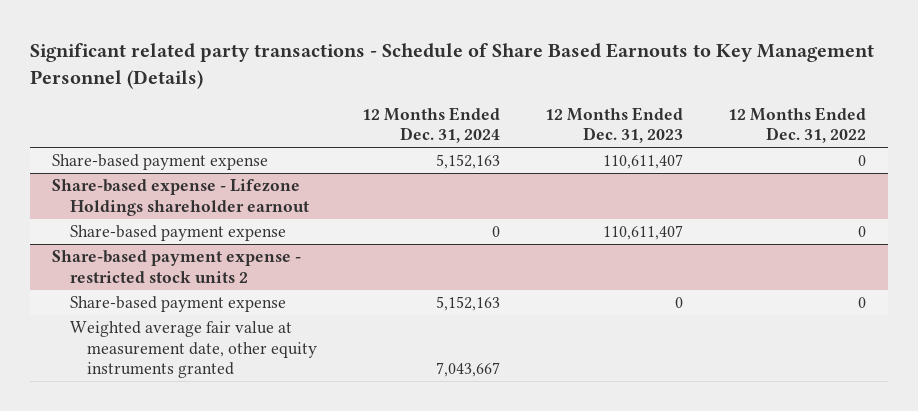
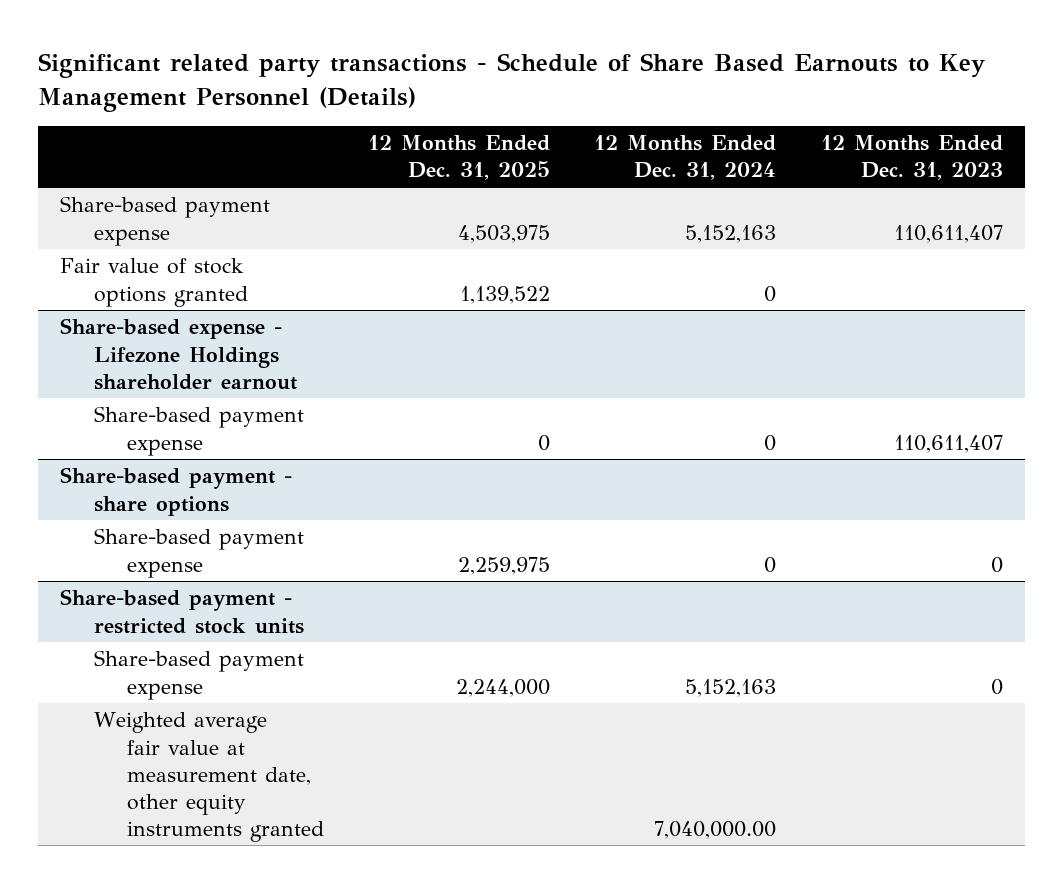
[727,106,866,144] 12 Months Ended Dec. 31, 2022 -> none
none -> [368,135,551,181] 12 Months Ended Dec. 31, 2025
none -> [60,258,248,307] Fair value of stock options granted
none -> [60,467,293,516] Share-based payment - share options
none -> [93,528,304,578] Share-based payment expense
[52,250,302,283] Share-based payment expense - restricted stock units 2 -> [60,589,304,634] Share-based payment - restricted stock units
[435,362,500,378] 7,043,667 -> [654,820,777,839] 7,040,000.00

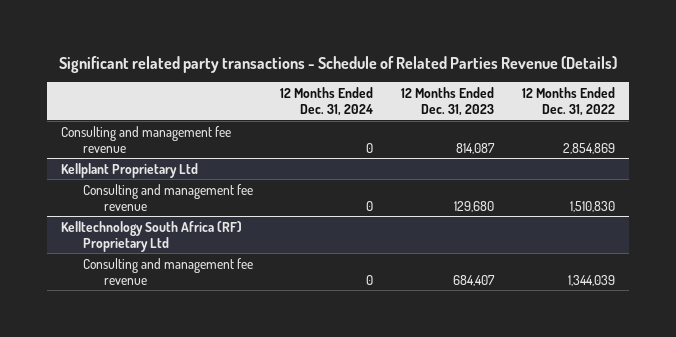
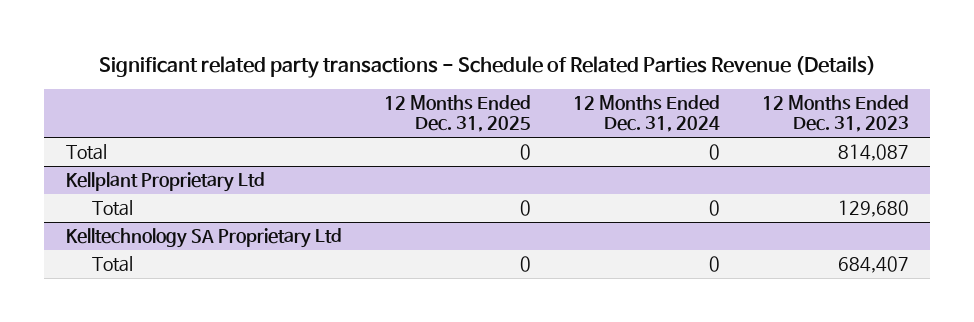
[522,86,616,116] 12 Months Ended Dec. 31, 2022 -> none
none -> [383,95,531,133] 12 Months Ended Dec. 31, 2025
[61,125,232,153] Consulting and management fee revenue -> [65,144,107,161] Total
[82,183,253,211] Consulting and management fee revenue -> [92,200,134,217] Total
[61,220,243,252] Kelltechnology South Africa (RF) Proprietary Ltd -> [65,228,342,249] Kelltechnology SA Proprietary Ltd
[82,257,253,285] Consulting and management fee revenue -> [92,256,134,273] Total

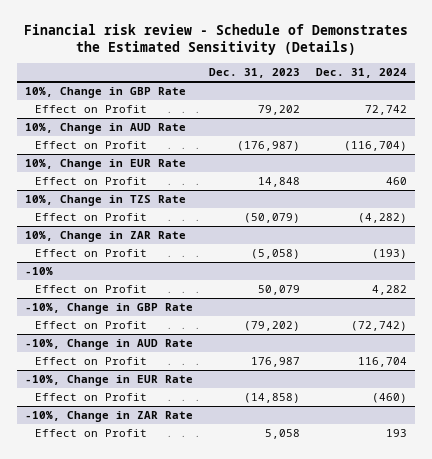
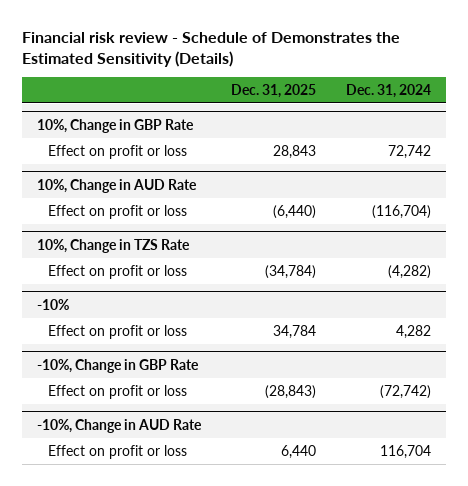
[209,68,301,79] Dec. 31, 2023 -> none
none -> [230,83,316,98] Dec. 31, 2025
[34,104,147,113] Effect on Profit -> [48,144,188,159] Effect on profit or loss
[25,158,187,170] 10%, Change in EUR Rate -> none
[34,176,147,185] Effect on Profit -> none
[34,140,147,149] Effect on Profit -> [48,204,188,219] Effect on profit or loss
[25,230,187,242] 10%, Change in ZAR Rate -> none
[34,248,147,257] Effect on Profit -> none
[34,212,147,221] Effect on Profit -> [48,264,188,279] Effect on profit or loss
[34,284,147,293] Effect on Profit -> [48,324,188,339] Effect on profit or loss
[34,320,147,329] Effect on Profit -> [48,384,188,399] Effect on profit or loss
[25,374,194,386] -10%, Change in EUR Rate -> none
[34,392,147,401] Effect on Profit -> none
[25,410,194,422] -10%, Change in ZAR Rate -> none
[34,428,147,437] Effect on Profit -> none
[34,356,147,365] Effect on Profit -> [48,444,188,459] Effect on profit or loss

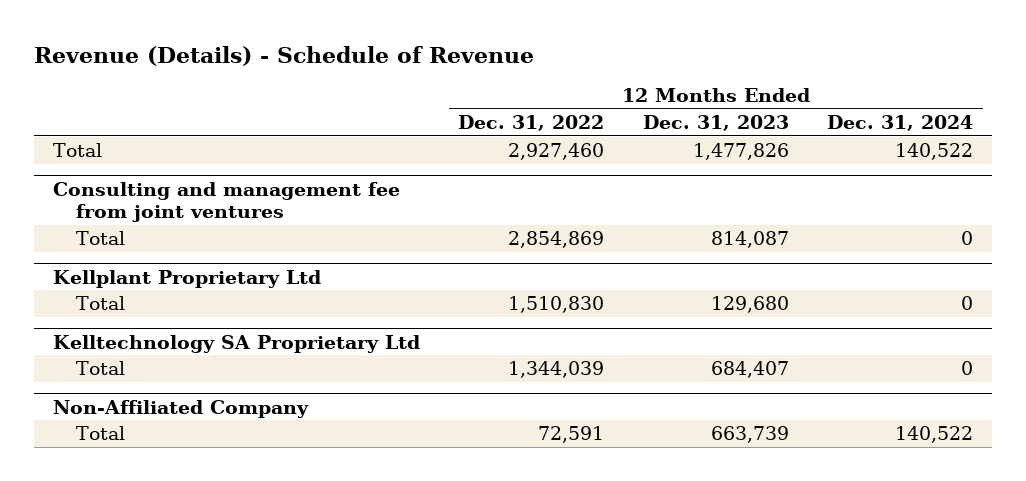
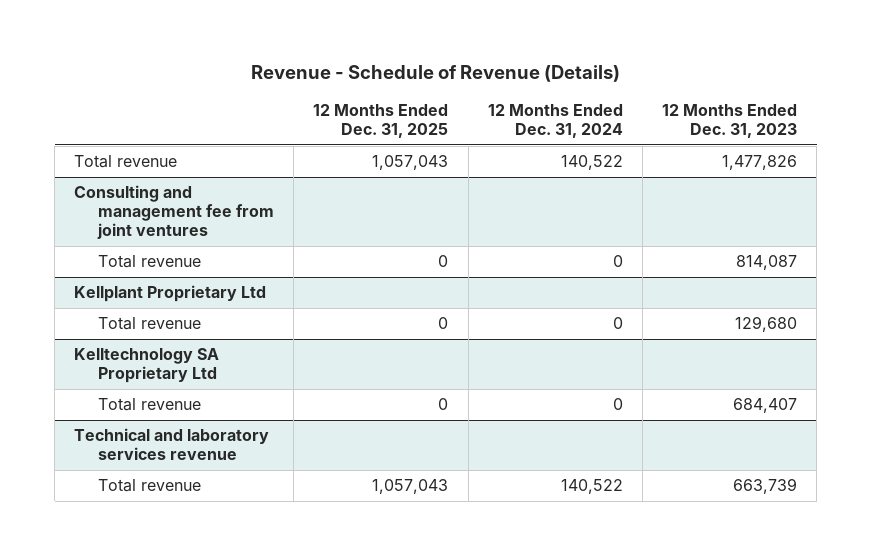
[33,45,534,66] Revenue (Details) - Schedule of Revenue -> [250,65,620,83] Revenue - Schedule of Revenue (Details)
[458,114,605,131] Dec. 31, 2022 -> none
none -> [313,104,449,139] 12 Months Ended Dec. 31, 2025
[52,143,102,158] Total -> [74,155,178,169] Total revenue
[76,231,126,246] Total -> [98,255,202,269] Total revenue
[76,296,126,311] Total -> [98,317,202,331] Total revenue
[52,399,309,418] Non-Affiliated Company -> none
[76,361,126,376] Total -> [98,398,202,412] Total revenue
none -> [74,428,270,461] Technical and laboratory services revenue
[76,426,126,441] Total -> [98,479,202,493] Total revenue

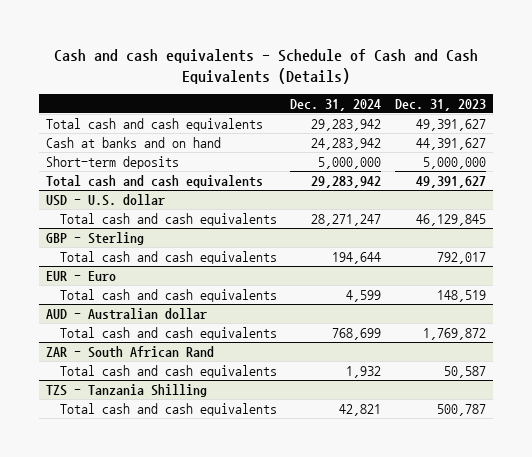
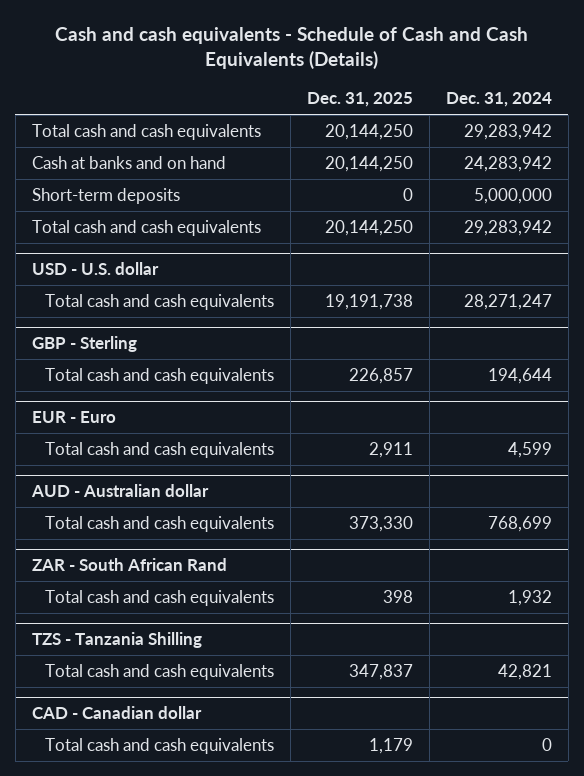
[394,98,486,111] Dec. 31, 2023 -> none
none -> [306,92,413,108] Dec. 31, 2025
none -> [31,705,202,719] CAD - Canadian dollar
none -> [44,737,274,754] Total cash and cash equivalents

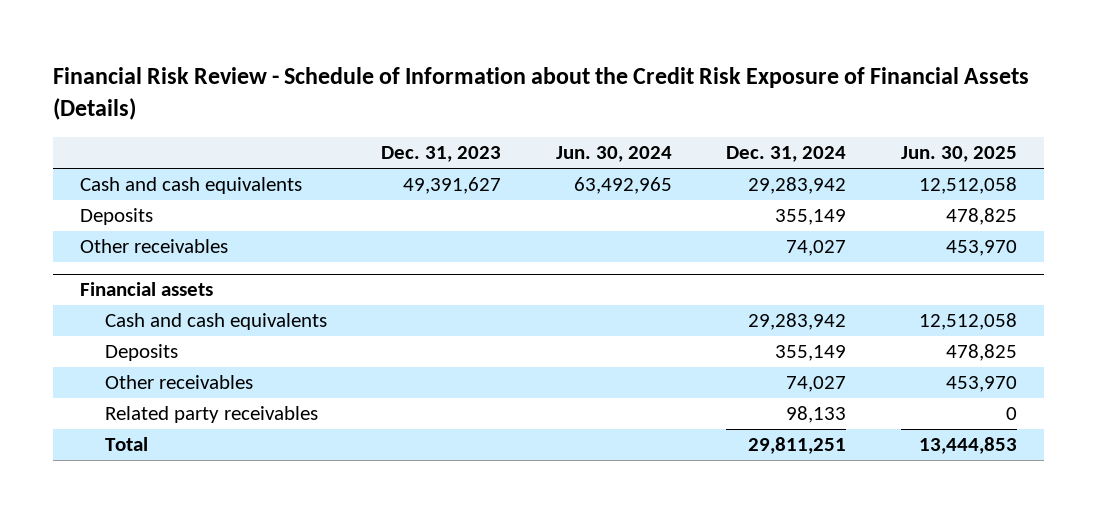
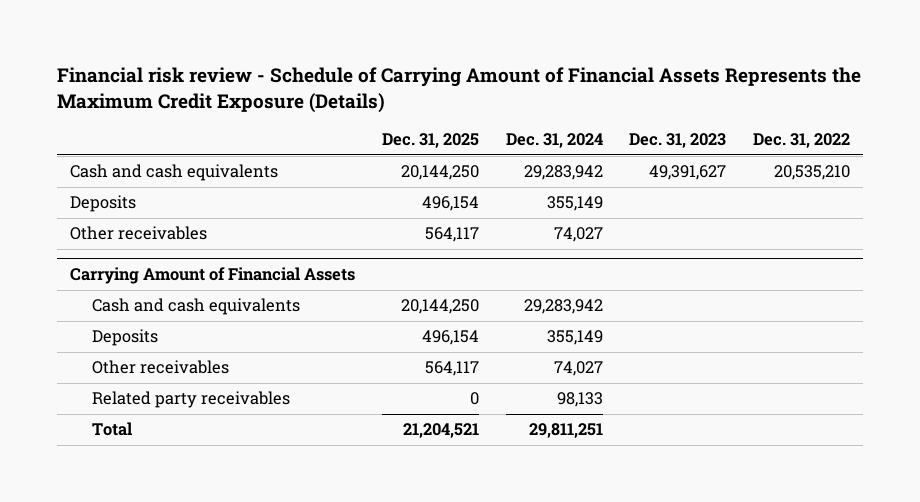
[52,67,1029,121] Financial Risk Review - Schedule of Information about the Credit Risk Exposure of Financial Assets (Details) -> [56,67,861,113] Financial risk review - Schedule of Carrying Amount of Financial Assets Represents the Maximum Credit Exposure (Details)
[555,146,672,163] Jun. 30, 2024 -> none
[900,146,1017,163] Jun. 30, 2025 -> none
none -> [381,133,479,149] Dec. 31, 2025
none -> [752,133,850,149] Dec. 31, 2022
[79,282,213,297] Financial assets -> [70,267,356,285] Carrying Amount of Financial Assets

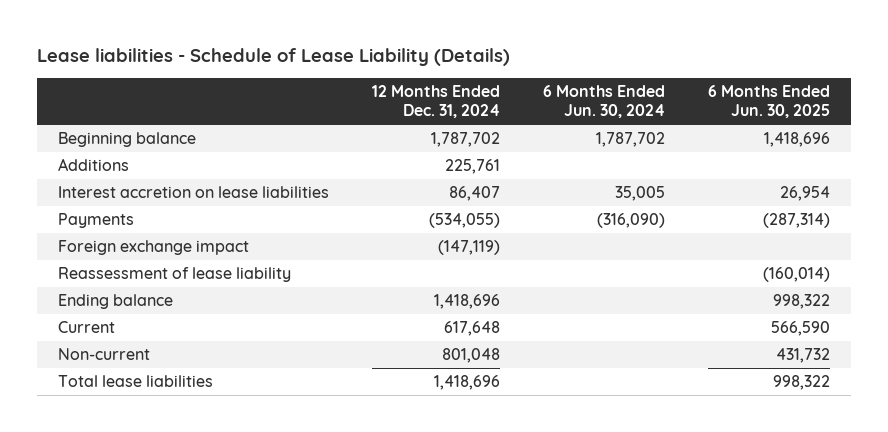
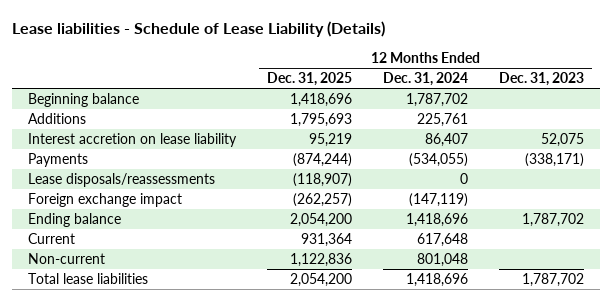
[542,85,665,119] 6 Months Ended Jun. 30, 2024 -> none
[707,85,830,119] 6 Months Ended Jun. 30, 2025 -> none
none -> [266,72,352,87] Dec. 31, 2025
none -> [499,72,585,87] Dec. 31, 2023
[58,186,330,199] Interest accretion on lease liabilities -> [27,133,237,148] Interest accretion on lease liability
none -> [27,173,215,188] Lease disposals/reassessments
[58,267,292,283] Reassessment of lease liability -> none

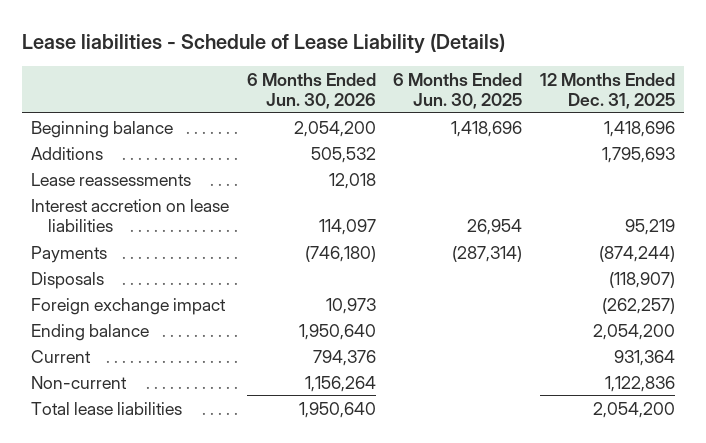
[383,72,469,87] Dec. 31, 2024 -> none
[499,72,585,87] Dec. 31, 2023 -> none
none -> [246,72,376,109] 6 Months Ended Jun. 30, 2026
none -> [393,72,523,109] 6 Months Ended Jun. 30, 2025
none -> [30,172,191,186] Lease reassessments
[27,133,237,148] Interest accretion on lease liability -> [30,198,229,232] Interest accretion on lease liabilities
[27,173,215,188] Lease disposals/reassessments -> [30,271,104,289] Disposals

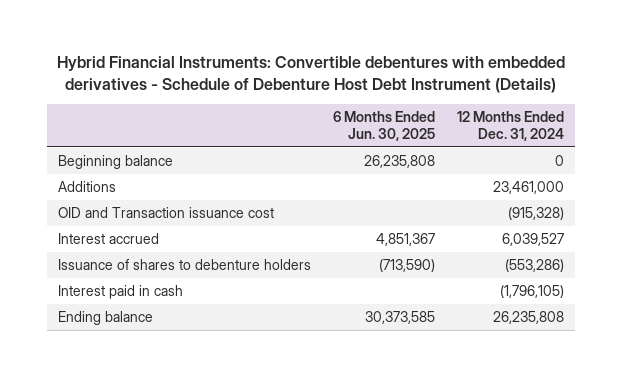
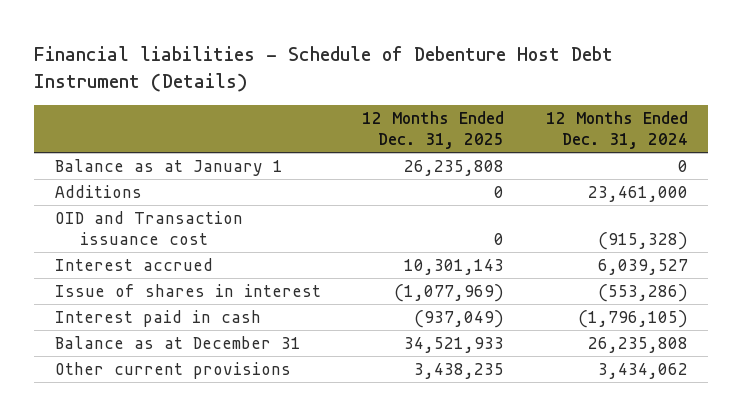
[57,56,566,94] Hybrid Financial Instruments: Convertible debentures with embedded derivatives - Schedule of Debenture Host Debt Instrument (Details) -> [34,46,614,92] Financial liabilities - Schedule of Debenture Host Debt Instrument (Details)
[333,111,436,141] 6 Months Ended Jun. 30, 2025 -> none
none -> [362,110,505,149] 12 Months Ended Dec. 31, 2025
[57,155,173,170] Beginning balance -> [55,159,284,177] Balance as at January 1
[57,259,311,271] Issuance of shares to debenture holders -> [55,284,322,298] Issue of shares in interest
[57,311,153,326] Ending balance -> [55,336,302,350] Balance as at December 31
none -> [55,362,292,380] Other current provisions

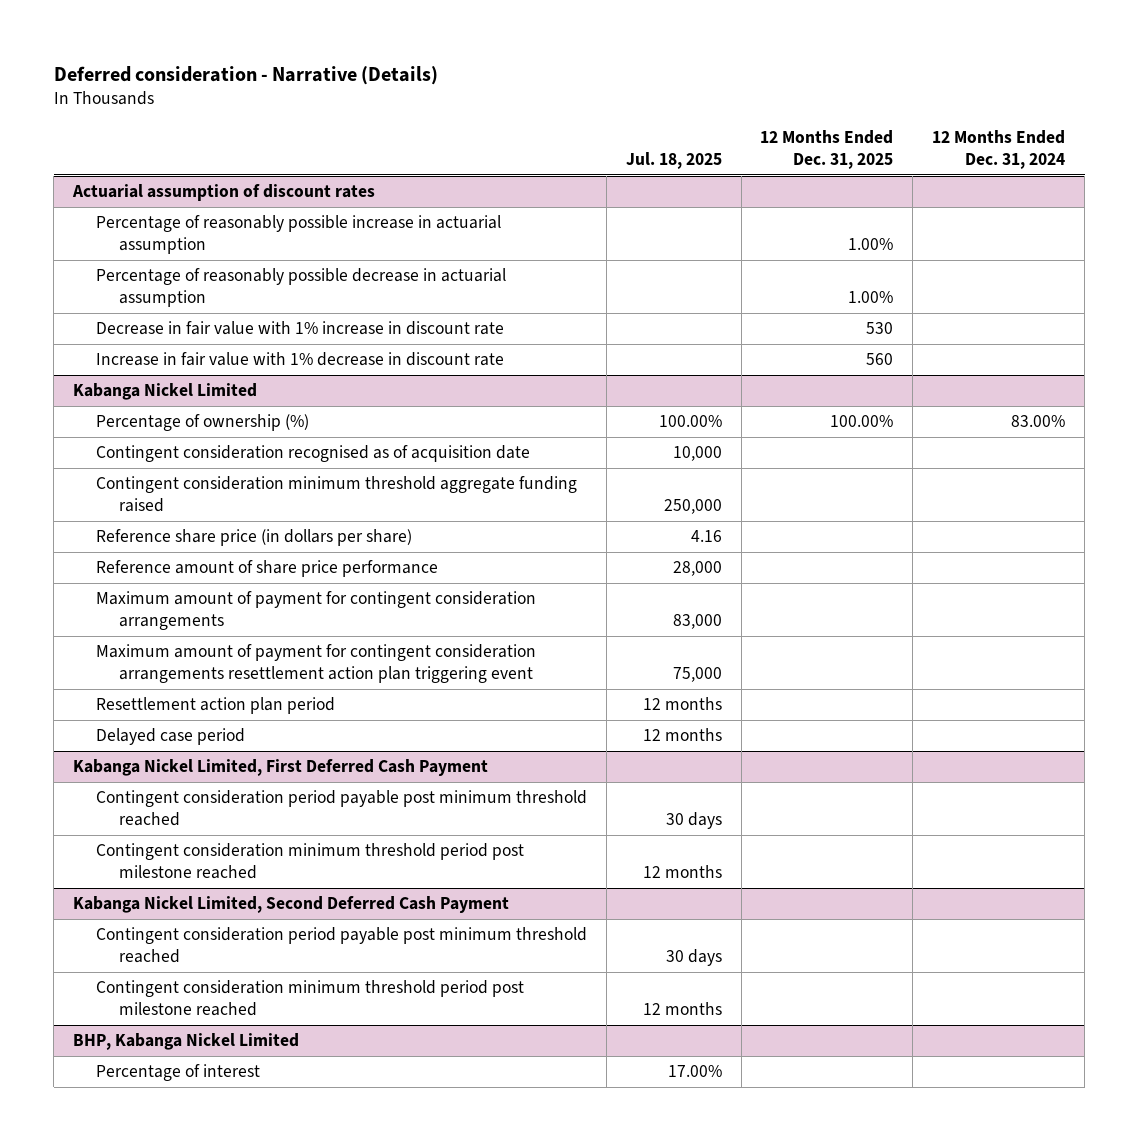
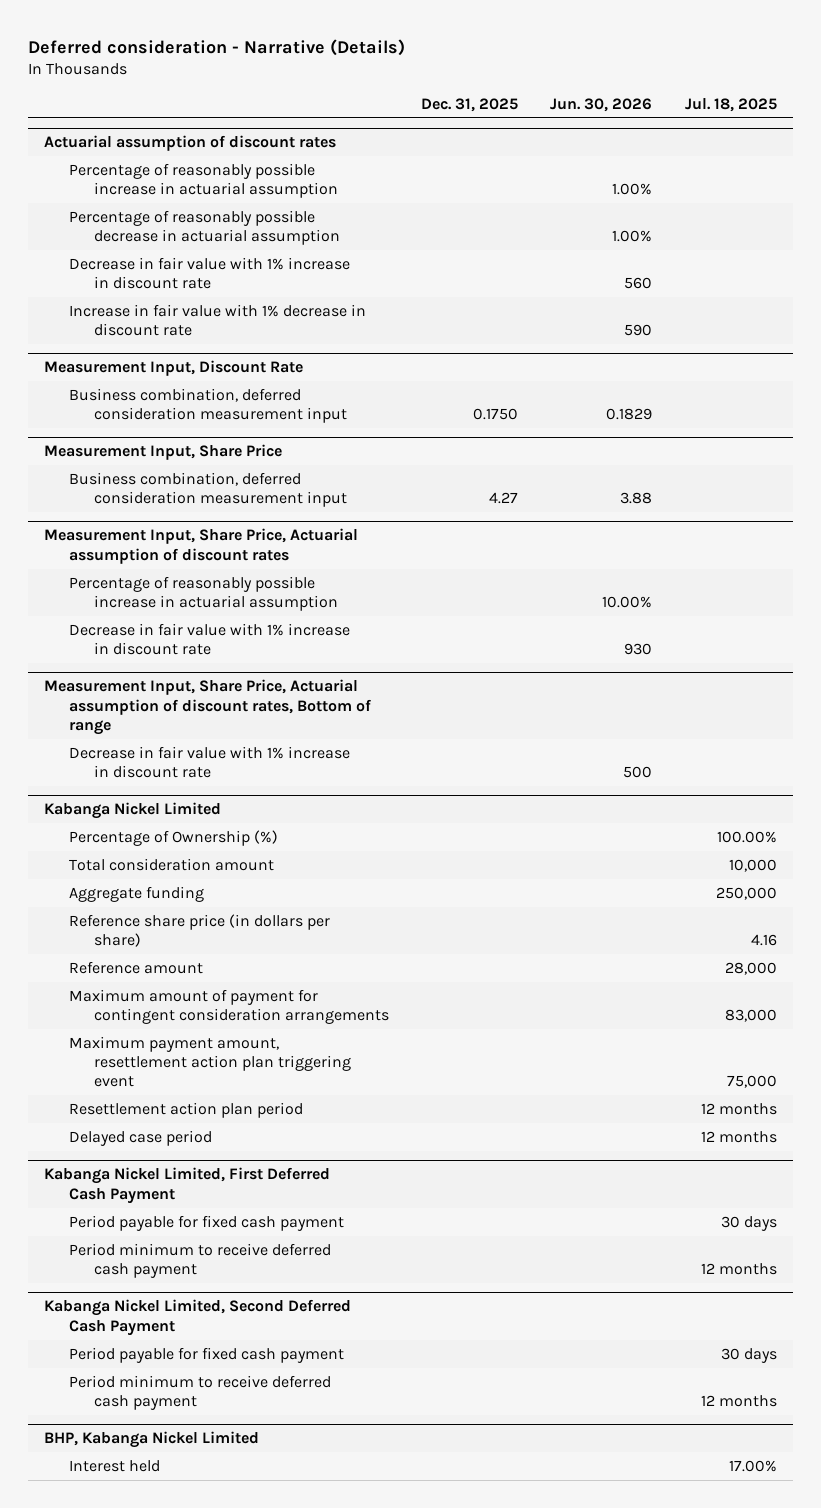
[760,129,894,170] 12 Months Ended Dec. 31, 2025 -> none
[932,129,1066,170] 12 Months Ended Dec. 31, 2024 -> none
none -> [420,98,518,113] Dec. 31, 2025
none -> [550,98,653,113] Jun. 30, 2026
none -> [44,360,304,377] Measurement Input, Discount Rate
none -> [69,387,347,424] Business combination, deferred consideration measurement input
none -> [44,444,283,461] Measurement Input, Share Price
none -> [69,471,347,508] Business combination, deferred consideration measurement input
none -> [44,528,359,564] Measurement Input, Share Price, Actuarial assumption of discount rates
none -> [69,575,338,612] Percentage of reasonably possible increase in actuarial assumption
none -> [69,622,351,656] Decrease in fair value with 1% increase in discount rate
none -> [44,679,372,735] Measurement Input, Share Price, Actuarial assumption of discount rates, Bottom of range
none -> [69,745,351,779] Decrease in fair value with 1% increase in discount rate
[95,414,309,432] Percentage of ownership (%) -> [69,829,279,846] Percentage of Ownership (%)
[95,445,530,463] Contingent consideration recognised as of acquisition date -> [69,857,275,871] Total consideration amount
[95,476,577,513] Contingent consideration minimum threshold aggregate funding raised -> [69,885,205,902] Aggregate funding
[95,560,438,578] Reference amount of share price performance -> [69,960,204,974] Reference amount
[95,644,536,684] Maximum amount of payment for contingent consideration arrangements resettlement action plan triggering event -> [69,1035,351,1088] Maximum payment amount, resettlement action plan triggering event
[95,790,587,827] Contingent consideration period payable post minimum threshold reached -> [69,1214,345,1231] Period payable for fixed cash payment
[95,843,524,880] Contingent consideration minimum threshold period post milestone reached -> [69,1242,332,1279] Period minimum to receive deferred cash payment
[95,927,587,964] Contingent consideration period payable post minimum threshold reached -> [69,1346,345,1363] Period payable for fixed cash payment
[95,980,524,1017] Contingent consideration minimum threshold period post milestone reached -> [69,1374,332,1411] Period minimum to receive deferred cash payment
[95,1064,260,1082] Percentage of interest -> [69,1459,161,1472] Interest held

